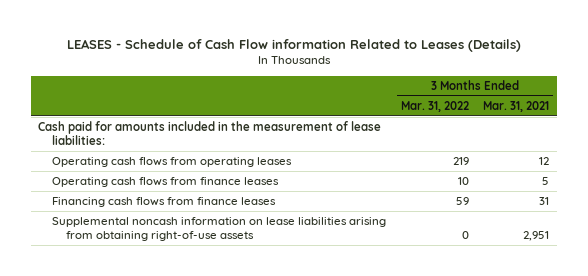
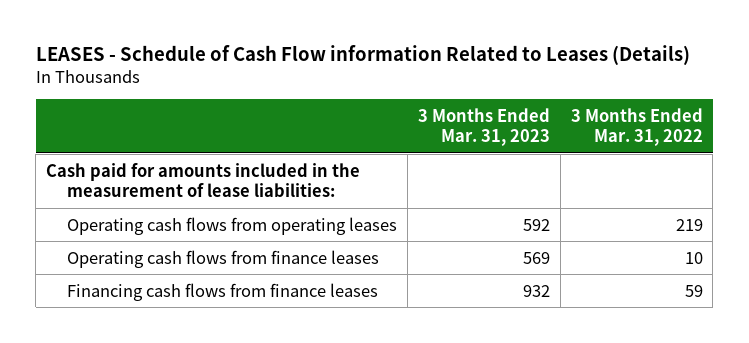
[483,101,550,113] Mar. 31, 2021 -> none
none -> [417,107,550,147] 3 Months Ended Mar. 31, 2023
[52,217,387,241] Supplemental noncash information on lease liabilities arising from obtaining right-of-use assets -> none

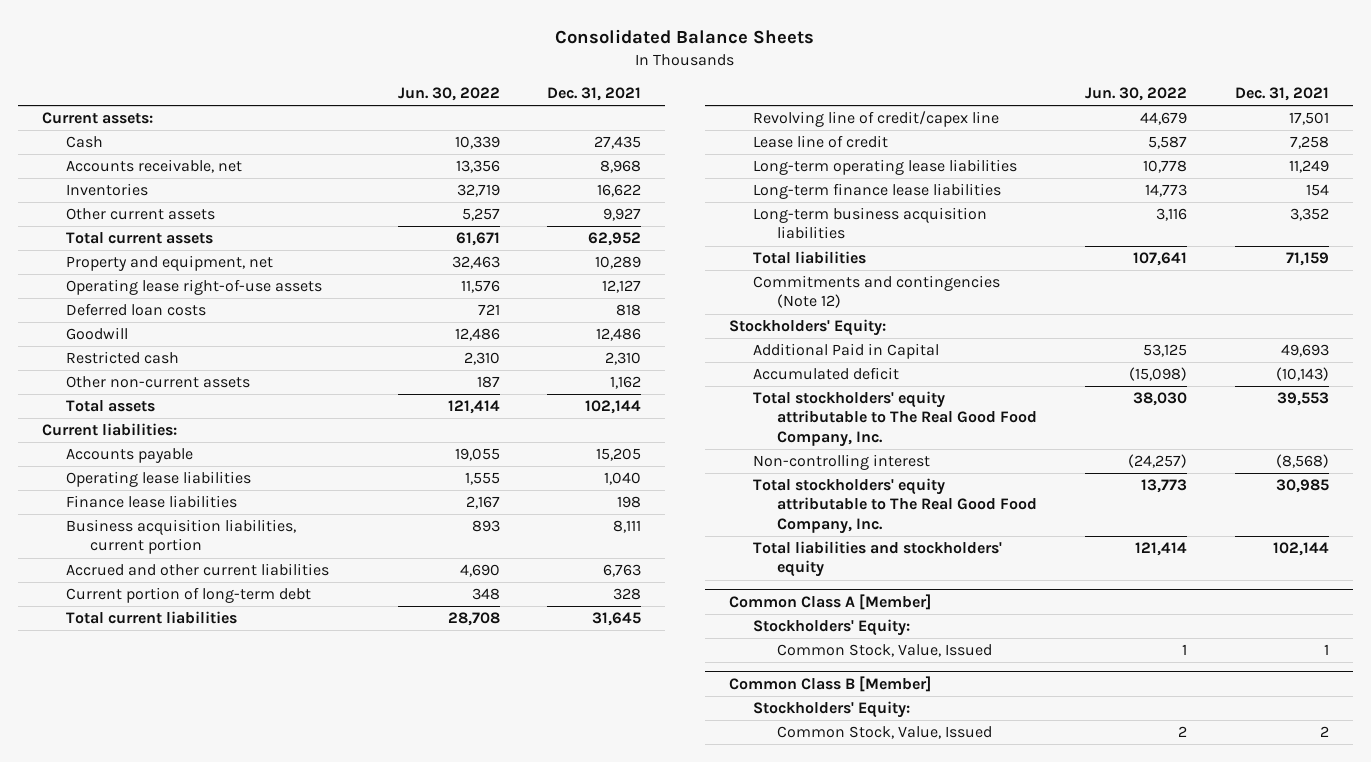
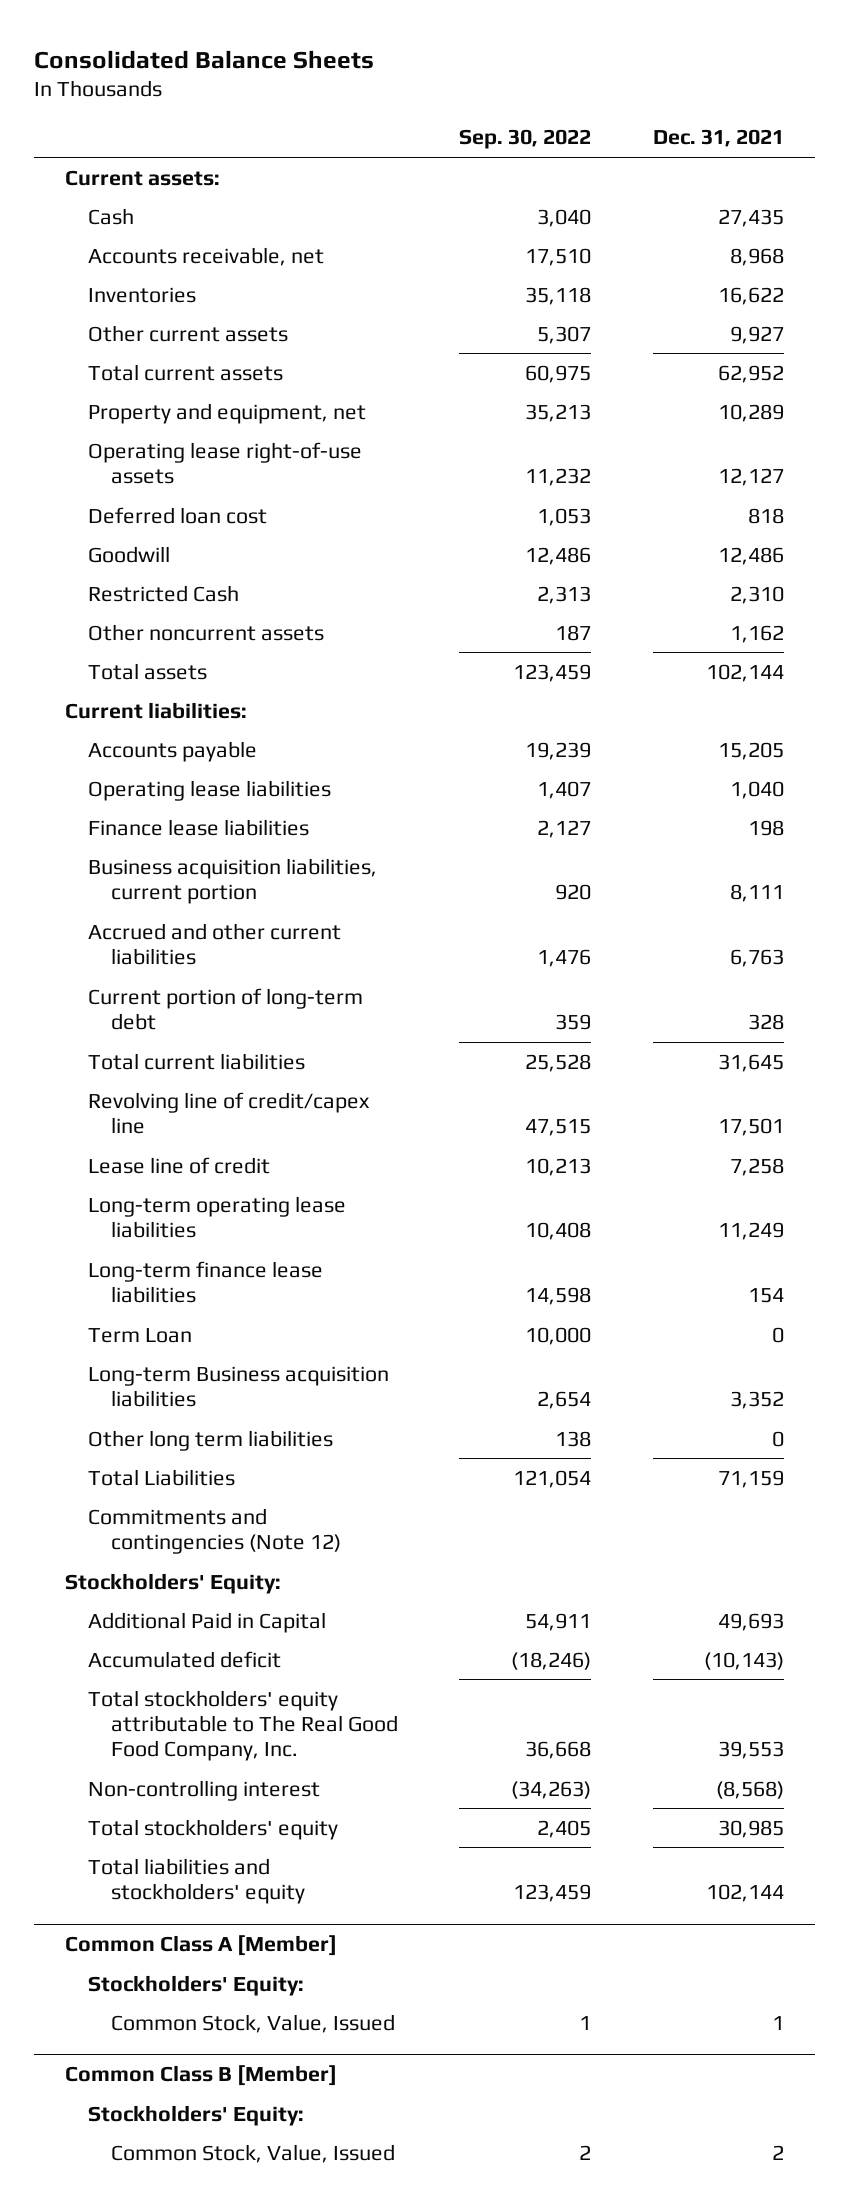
[397,86,500,101] Jun. 30, 2022 -> none
none -> [459,129,592,150] Sep. 30, 2022
[65,303,206,317] Deferred loan costs -> [88,506,268,524] Deferred loan cost
[65,351,179,365] Restricted cash -> [88,584,240,602] Restricted Cash
[65,376,250,389] Other non-current assets -> [88,623,325,641] Other noncurrent assets
none -> [88,1327,193,1343] Term Loan
[753,207,988,240] Long-term business acquisition liabilities -> [88,1365,390,1407] Long-term Business acquisition liabilities
none -> [88,1429,334,1451] Other long term liabilities
[753,251,867,265] Total liabilities -> [88,1468,236,1486] Total Liabilities
[753,478,1038,534] Total stockholders' equity attributable to The Real Good Food Company, Inc. -> [88,1818,339,1840] Total stockholders' equity

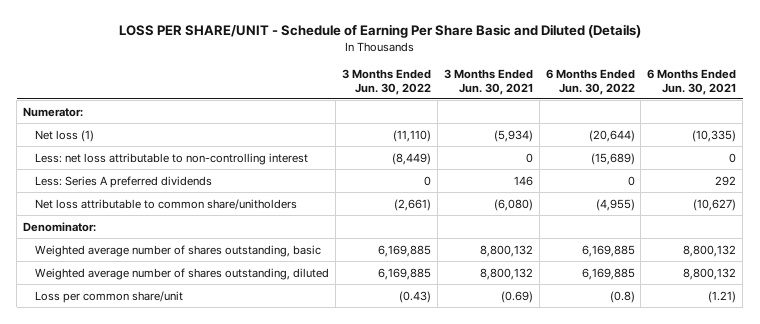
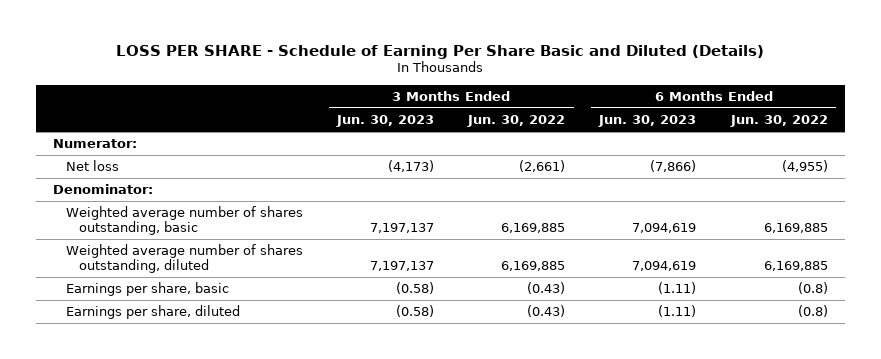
[118,23,641,38] LOSS PER SHARE/UNIT - Schedule of Earning Per Share Basic and Diluted (Details) -> [116,44,765,59] LOSS PER SHARE - Schedule of Earning Per Share Basic and Diluted (Details)
[443,68,533,95] 3 Months Ended Jun. 30, 2021 -> none
[647,68,737,95] 6 Months Ended Jun. 30, 2021 -> none
none -> [336,115,435,128] Jun. 30, 2023
none -> [598,115,697,128] Jun. 30, 2023
[35,152,309,165] Less: net loss attributable to non-controlling interest -> none
[35,175,213,188] Less: Series A preferred dividends -> none
[35,198,298,210] Net loss attributable to common share/unitholders -> none
[35,129,95,142] Net loss (1) -> [65,160,119,172] Net loss
[393,129,432,142] (11,110) -> [519,160,566,173] (2,661)
[588,129,635,142] (20,644) -> [781,160,828,173] (4,955)
[35,290,184,303] Loss per common share/unit -> [65,282,229,297] Earnings per share, basic
none -> [65,305,240,320] Earnings per share, diluted

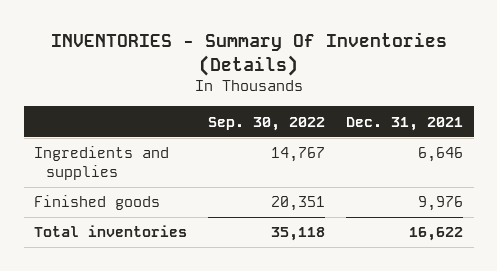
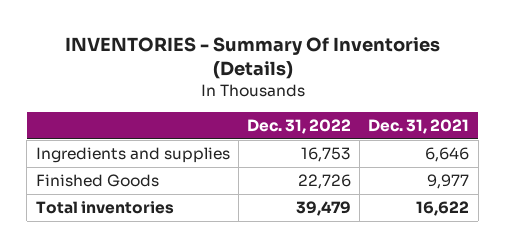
[208,116,326,131] Sep. 30, 2022 -> none
none -> [247,118,352,134] Dec. 31, 2022
[34,195,161,211] Finished goods -> [35,174,159,188] Finished Goods
[418,196,464,212] 9,976 -> [427,174,470,190] 9,977

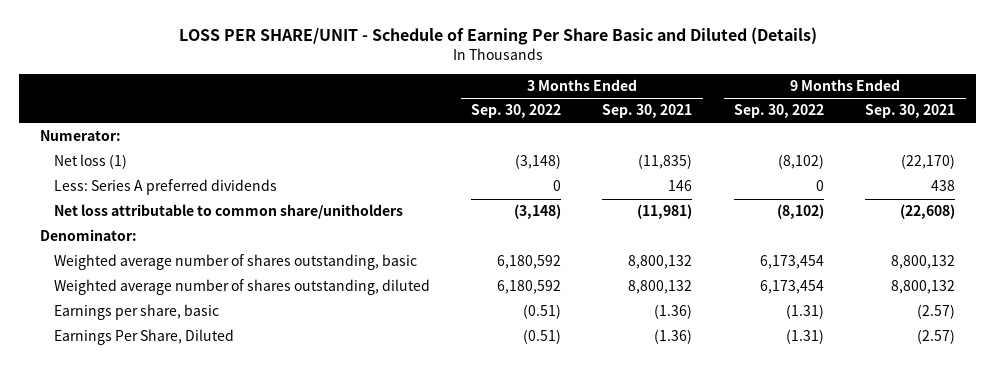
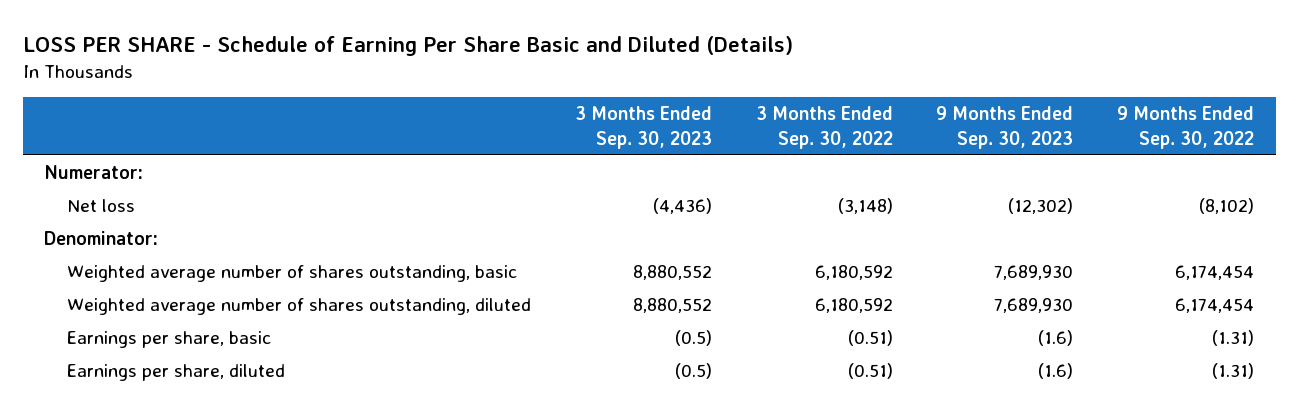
[178,26,817,45] LOSS PER SHARE/UNIT - Schedule of Earning Per Share Basic and Diluted (Details) -> [22,36,793,57] LOSS PER SHARE - Schedule of Earning Per Share Basic and Diluted (Details)
[602,104,693,119] Sep. 30, 2021 -> none
[865,104,956,119] Sep. 30, 2021 -> none
none -> [574,106,712,149] 3 Months Ended Sep. 30, 2023
none -> [936,106,1074,149] 9 Months Ended Sep. 30, 2023
[53,179,277,196] Less: Series A preferred dividends -> none
[53,204,403,220] Net loss attributable to common share/unitholders -> none
[53,154,127,170] Net loss (1) -> [67,198,136,212] Net loss
[759,255,824,270] 6,173,454 -> [1174,264,1254,280] 6,174,454
[759,280,824,295] 6,173,454 -> [1174,297,1254,313] 6,174,454
[53,329,234,346] Earnings Per Share, Diluted -> [67,363,286,381] Earnings per share, diluted

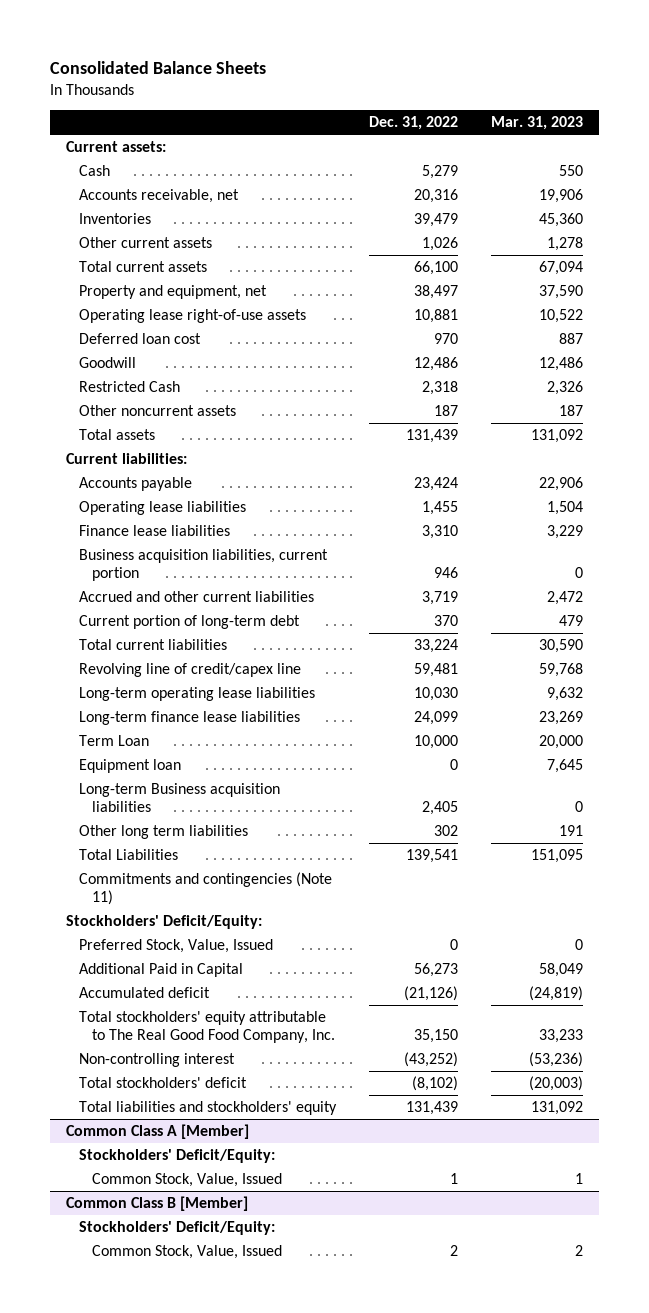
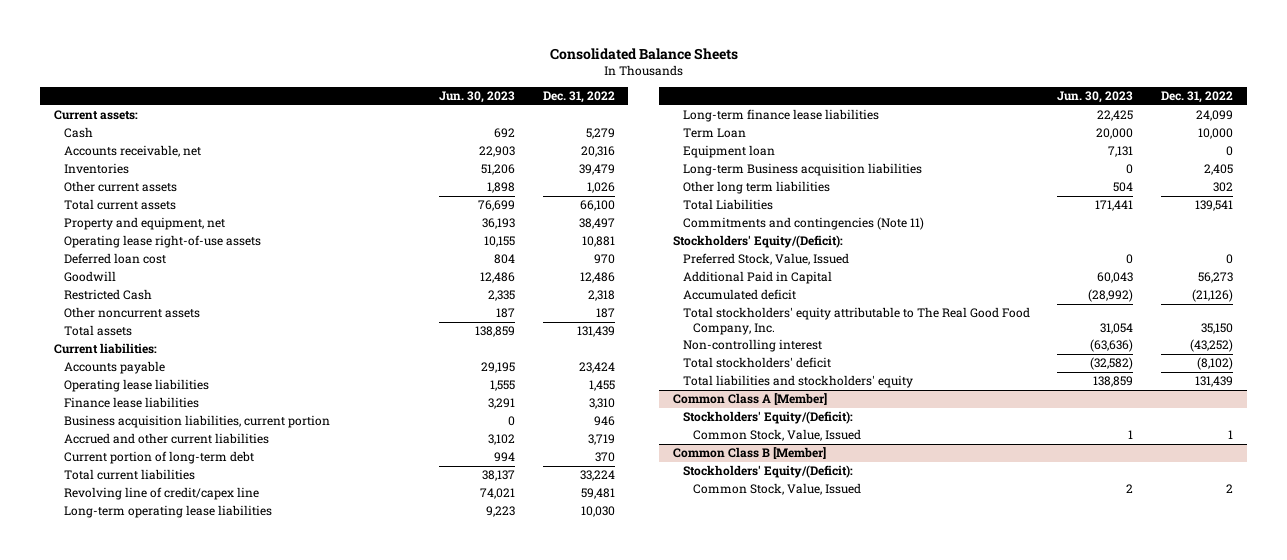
[490,116,583,131] Mar. 31, 2023 -> none
none -> [438,91,515,104] Jun. 30, 2023
[66,914,263,929] Stockholders' Deficit/Equity: -> [672,235,843,249] Stockholders' Equity/(Deficit):
[79,1148,276,1163] Stockholders' Deficit/Equity: -> [682,411,853,425] Stockholders' Equity/(Deficit):
[79,1220,276,1235] Stockholders' Deficit/Equity: -> [682,465,853,479] Stockholders' Equity/(Deficit):

